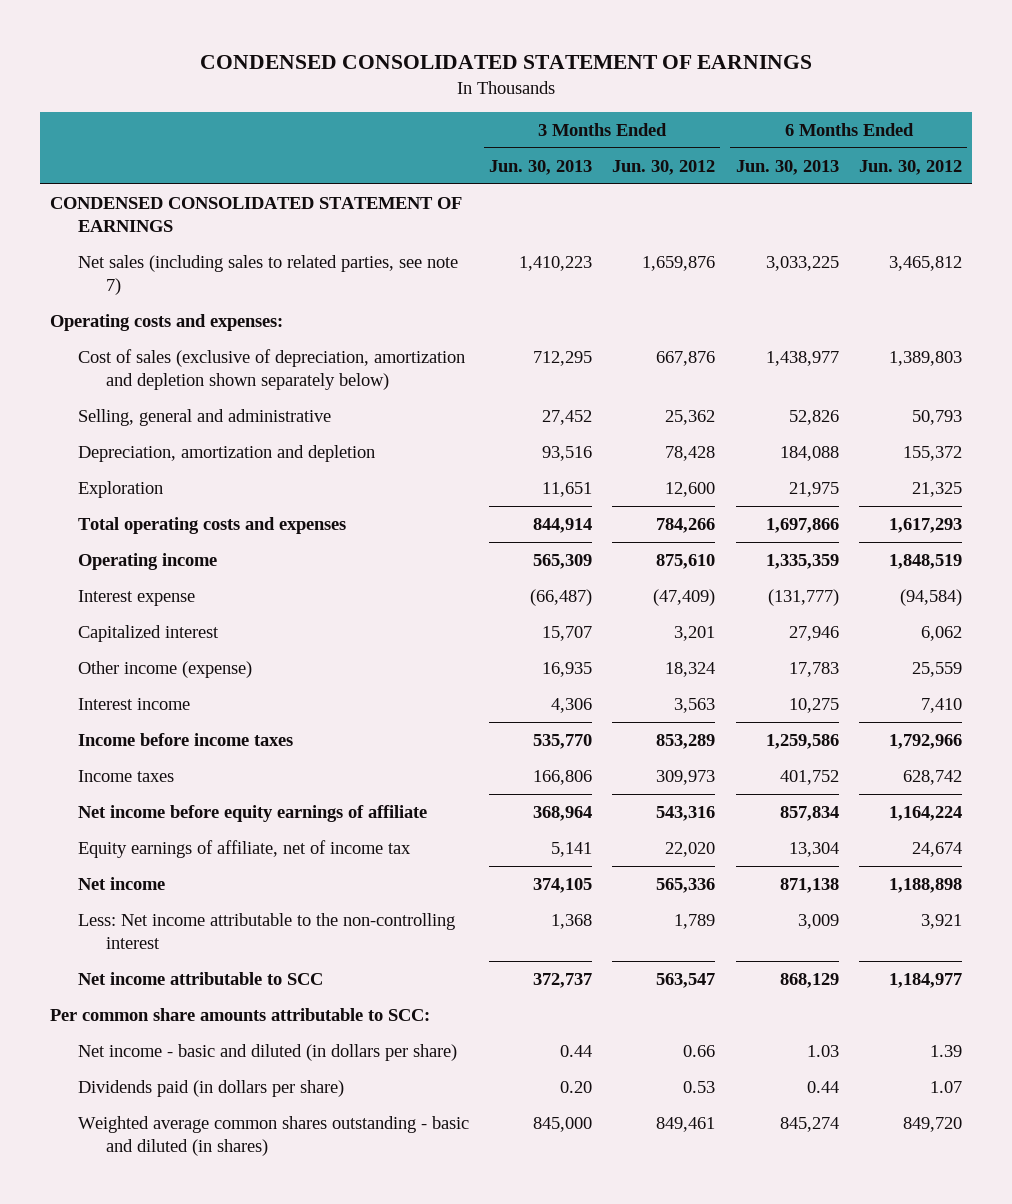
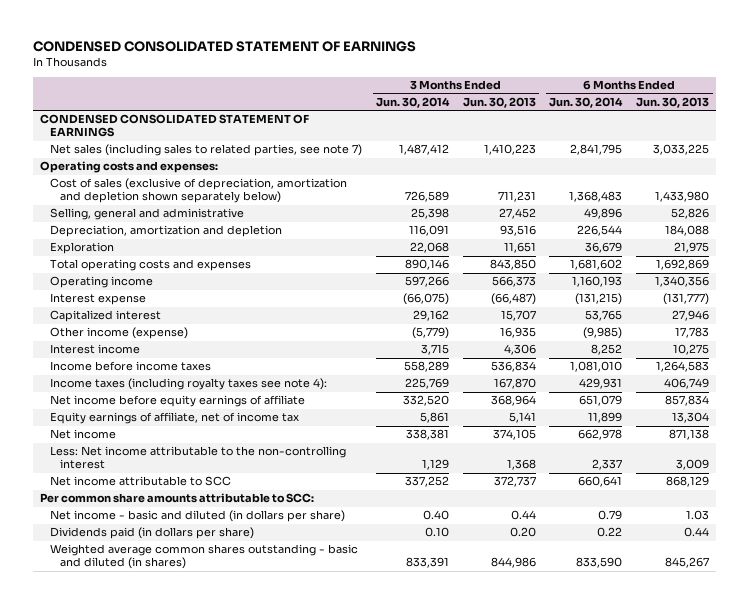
[612,159,716,175] Jun. 30, 2012 -> none
[858,159,962,175] Jun. 30, 2012 -> none
none -> [376,96,451,108] Jun. 30, 2014
none -> [549,96,624,108] Jun. 30, 2014
[533,350,593,366] 712,295 -> [497,191,536,203] 711,231
[765,350,839,366] 1,438,977 -> [655,191,710,203] 1,433,980
[533,517,593,533] 844,914 -> [489,259,536,271] 843,850
[765,517,839,533] 1,697,866 -> [656,259,710,271] 1,692,869
[533,553,593,569] 565,309 -> [491,276,536,288] 566,373
[765,553,839,569] 1,335,359 -> [655,276,710,288] 1,340,356
[533,733,593,749] 535,770 -> [490,361,536,373] 536,834
[765,733,839,749] 1,259,586 -> [656,361,710,373] 1,264,583
[77,769,174,782] Income taxes -> [50,378,328,391] Income taxes (including royalty taxes see note 4):
[533,769,593,785] 166,806 -> [493,378,536,390] 167,870
[779,769,839,785] 401,752 -> [664,378,710,390] 406,749
[533,1116,593,1132] 845,000 -> [490,557,536,569] 844,986
[779,1116,839,1132] 845,274 -> [665,557,710,569] 845,267

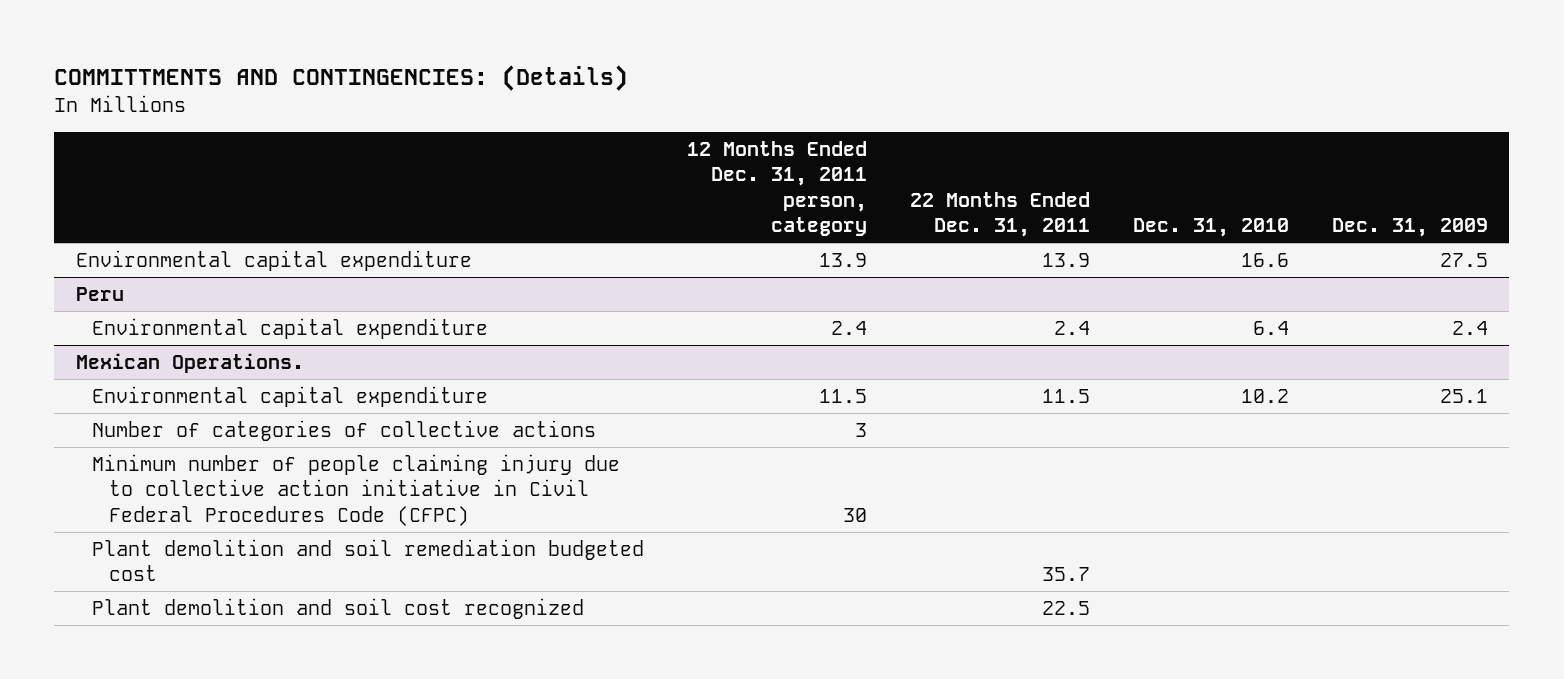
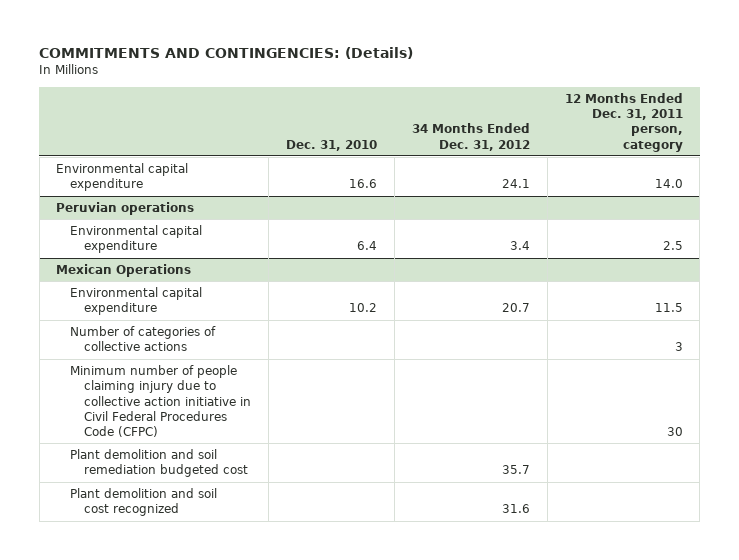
[54,65,629,92] COMMITTMENTS AND CONTINGENCIES: (Details) -> [39,46,414,59] COMMITMENTS AND CONTINGENCIES: (Details)
[910,191,1091,238] 22 Months Ended Dec. 31, 2011 -> none
[1331,218,1488,238] Dec. 31, 2009 -> none
none -> [411,123,530,151] 34 Months Ended Dec. 31, 2012
[75,286,124,301] Peru -> none
[819,252,868,267] 13.9 -> [654,179,683,189] 14.0
none -> [56,202,195,216] Peruvian operations
[831,320,868,335] 2.4 -> [662,241,683,251] 2.5
[75,352,304,373] Mexican Operations. -> [56,264,192,278] Mexican Operations

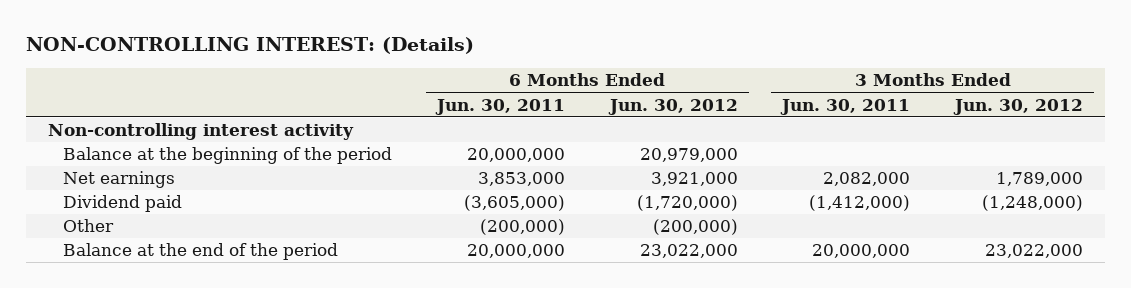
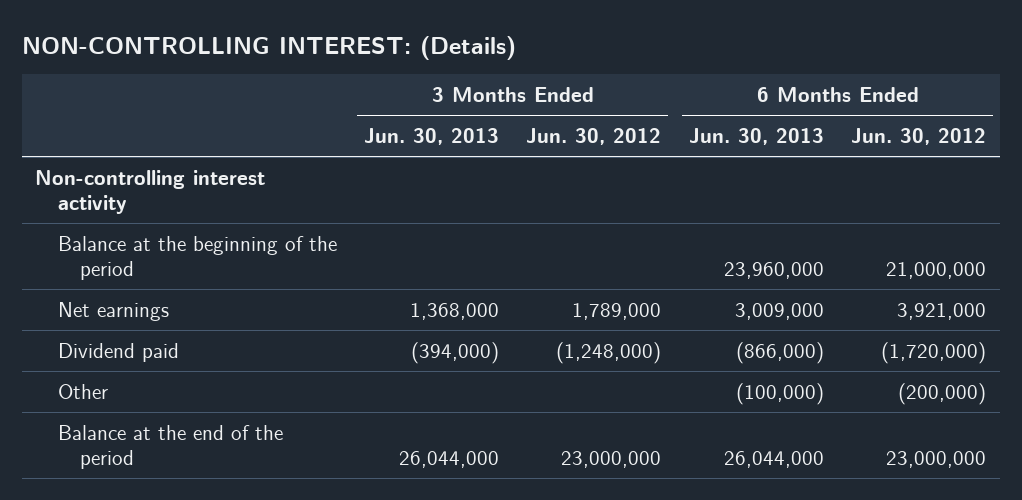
[434,98,565,115] Jun. 30, 2011 -> none
[780,98,911,115] Jun. 30, 2011 -> none
none -> [364,127,500,145] Jun. 30, 2013
none -> [688,127,824,145] Jun. 30, 2013
[639,148,738,163] 20,979,000 -> [886,261,987,279] 21,000,000
[639,244,738,259] 23,022,000 -> [886,450,987,468] 23,000,000
[984,244,1083,259] 23,022,000 -> [561,450,662,468] 23,000,000

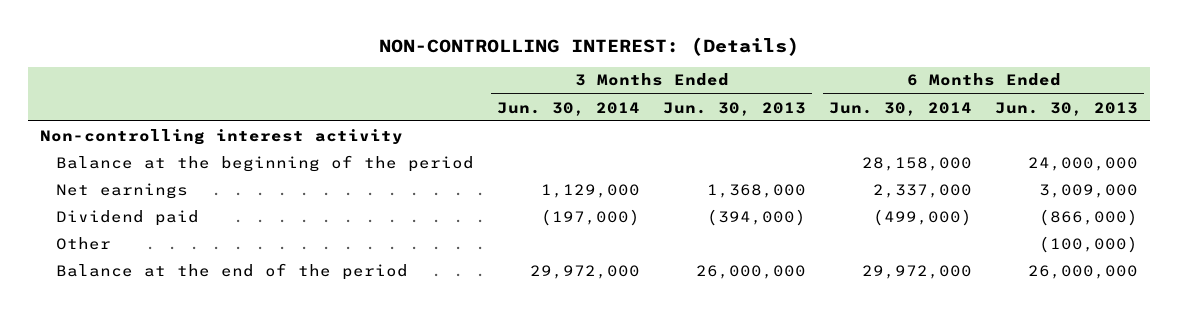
[526,127,662,145] Jun. 30, 2012 -> none
[851,127,987,145] Jun. 30, 2012 -> none
none -> [497,101,641,116] Jun. 30, 2014
none -> [829,101,973,116] Jun. 30, 2014
[723,261,824,279] 23,960,000 -> [1028,156,1139,171] 24,000,000
[399,450,500,468] 26,044,000 -> [696,264,807,279] 26,000,000
[723,450,824,468] 26,044,000 -> [1028,264,1139,279] 26,000,000

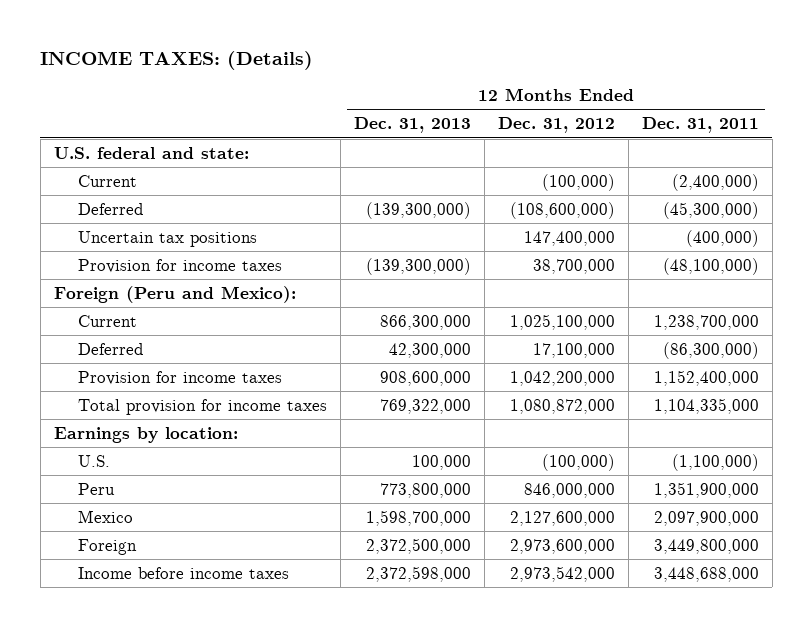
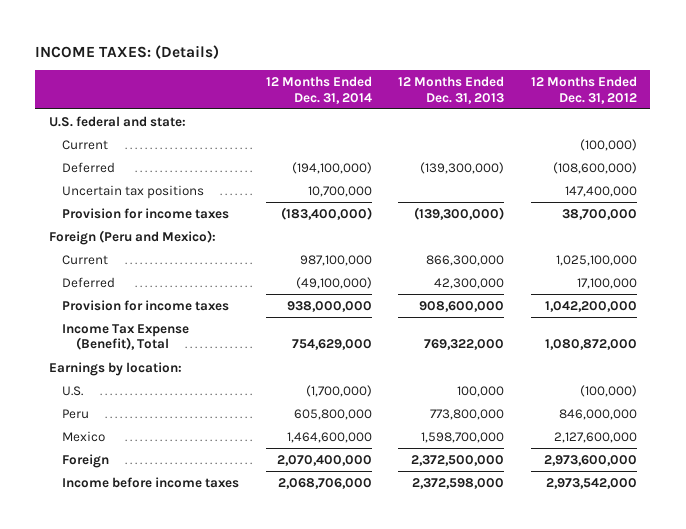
[641,117,759,134] Dec. 31, 2011 -> none
none -> [265,75,372,104] 12 Months Ended Dec. 31, 2014
[78,398,328,415] Total provision for income taxes -> [62,323,190,351] Income Tax Expense (Benefit), Total

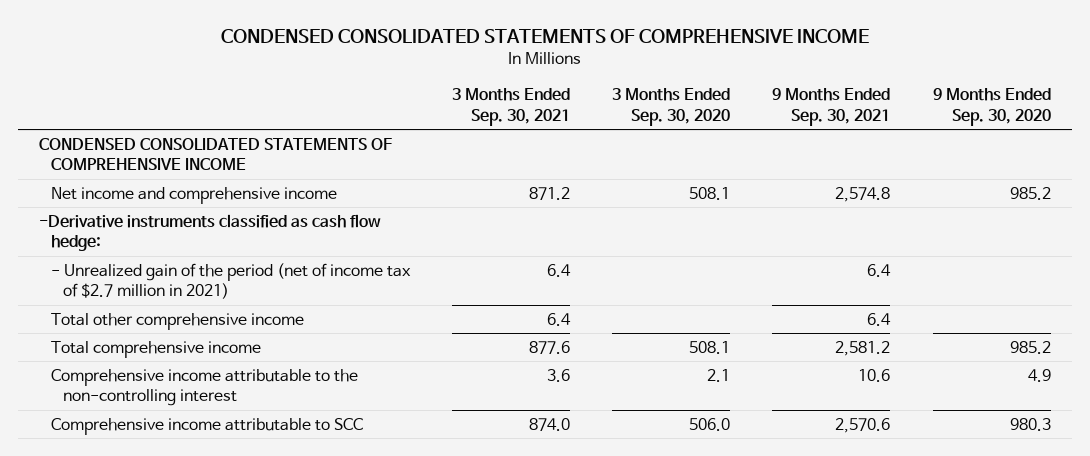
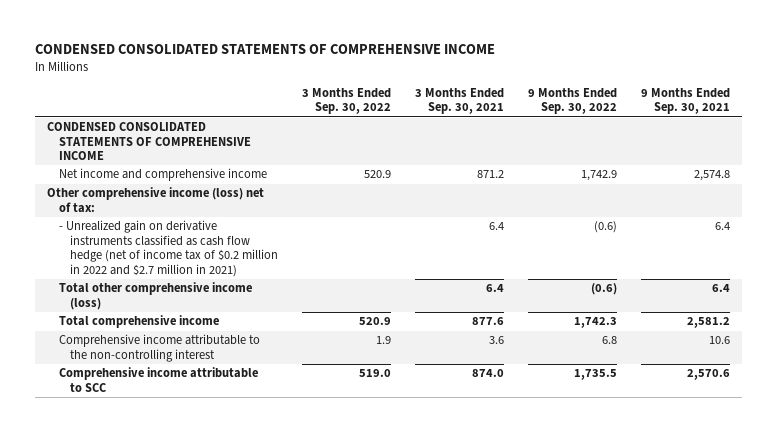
[612,88,731,126] 3 Months Ended Sep. 30, 2020 -> none
[932,88,1051,126] 9 Months Ended Sep. 30, 2020 -> none
none -> [302,87,392,115] 3 Months Ended Sep. 30, 2022
none -> [528,87,618,115] 9 Months Ended Sep. 30, 2022
[39,213,382,252] -Derivative instruments classified as cash flow hedge: -> none
none -> [47,187,265,213] Other comprehensive income (loss) net of tax:
[50,262,411,300] - Unrealized gain of the period (net of income tax of $2.7 million in 2021) -> [58,220,279,277] - Unrealized gain on derivative instruments classified as cash flow hedge (net of income tax of $0.2 million in 2022 and $2.7 million in 2021)
[50,312,304,330] Total other comprehensive income -> [58,282,252,310] Total other comprehensive income (loss)

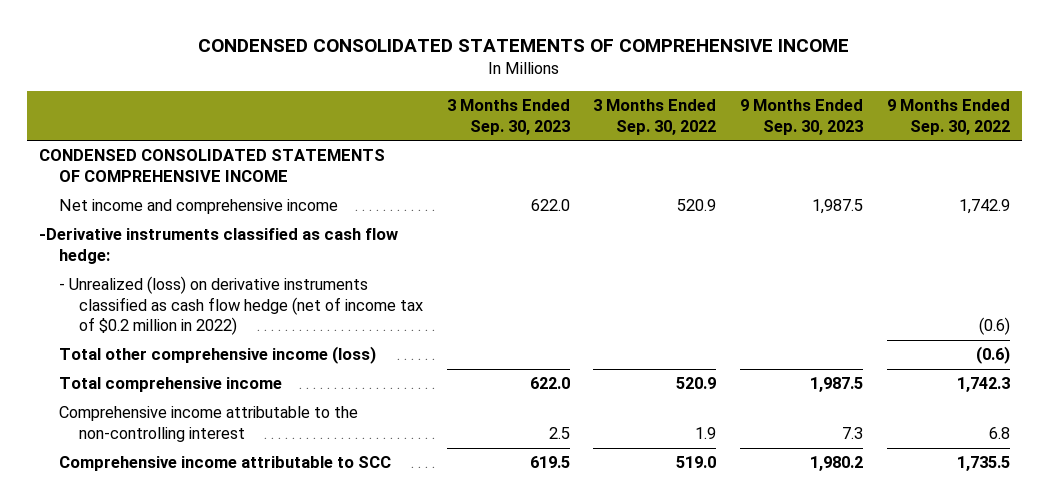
[415,87,505,115] 3 Months Ended Sep. 30, 2021 -> none
[641,87,731,115] 9 Months Ended Sep. 30, 2021 -> none
none -> [446,99,570,135] 3 Months Ended Sep. 30, 2023
none -> [740,99,864,135] 9 Months Ended Sep. 30, 2023
[47,187,265,213] Other comprehensive income (loss) net of tax: -> none
none -> [38,228,398,264] -Derivative instruments classified as cash flow hedge:
[58,220,279,277] - Unrealized gain on derivative instruments classified as cash flow hedge (net of income tax of $0.2 million in 2022 and $2.7 million in 2021) -> [58,276,424,336] - Unrealized (loss) on derivative instruments classified as cash flow hedge (net of income tax of $0.2 million in 2022)

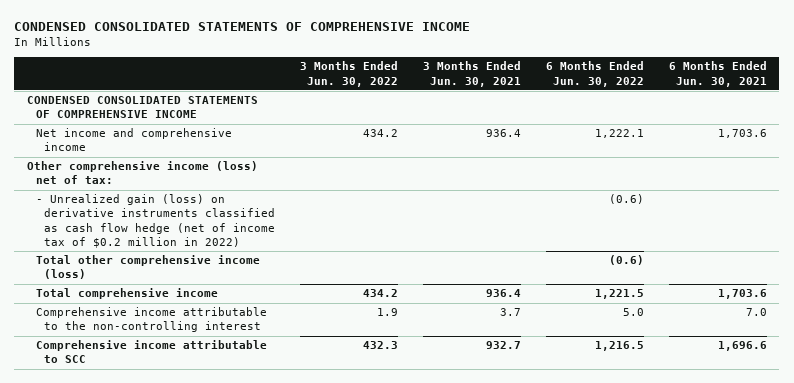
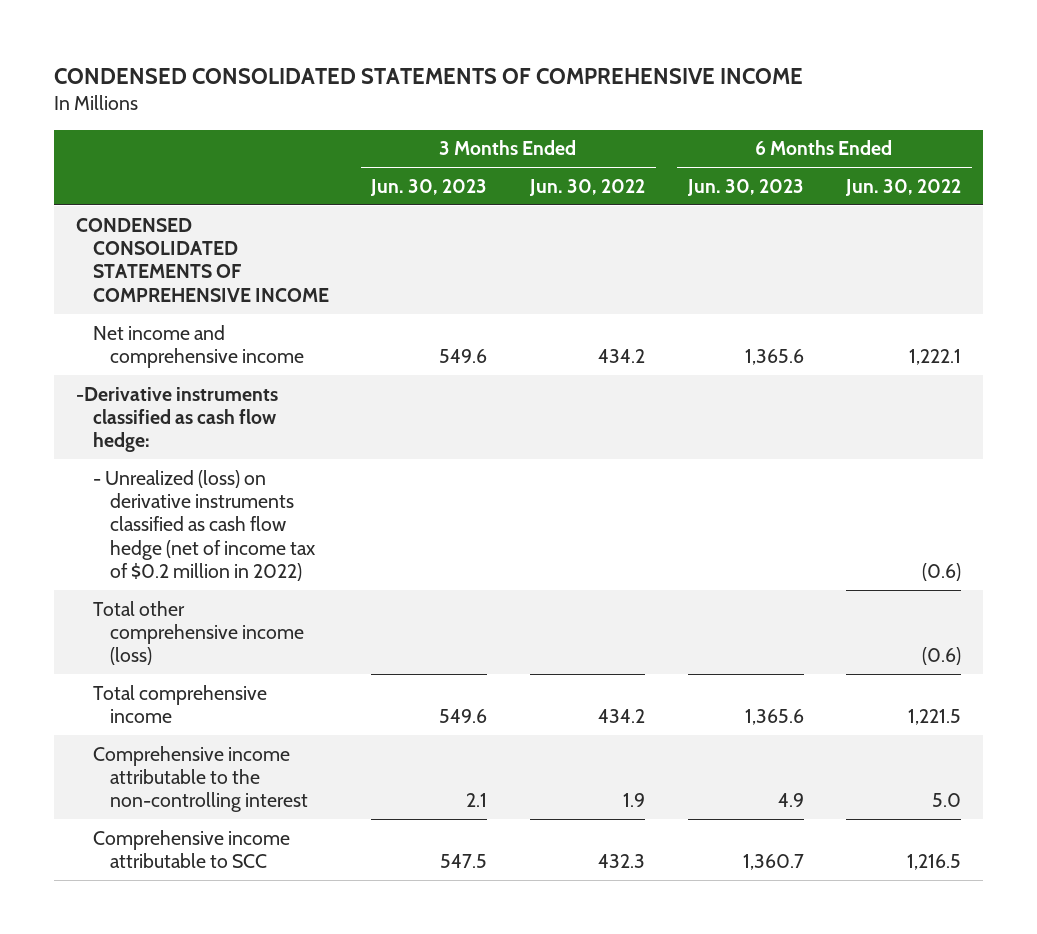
[423,61,522,87] 3 Months Ended Jun. 30, 2021 -> none
[668,61,767,87] 6 Months Ended Jun. 30, 2021 -> none
none -> [370,178,488,196] Jun. 30, 2023
none -> [686,178,804,196] Jun. 30, 2023
[26,161,258,185] Other comprehensive income (loss) net of tax: -> none
none -> [75,386,278,453] -Derivative instruments classified as cash flow hedge:
[35,194,276,248] - Unrealized gain (loss) on derivative instruments classified as cash flow hedge (net of income tax of $0.2 million in 2022) -> [92,469,316,582] - Unrealized (loss) on derivative instruments classified as cash flow hedge (net of income tax of $0.2 million in 2022)

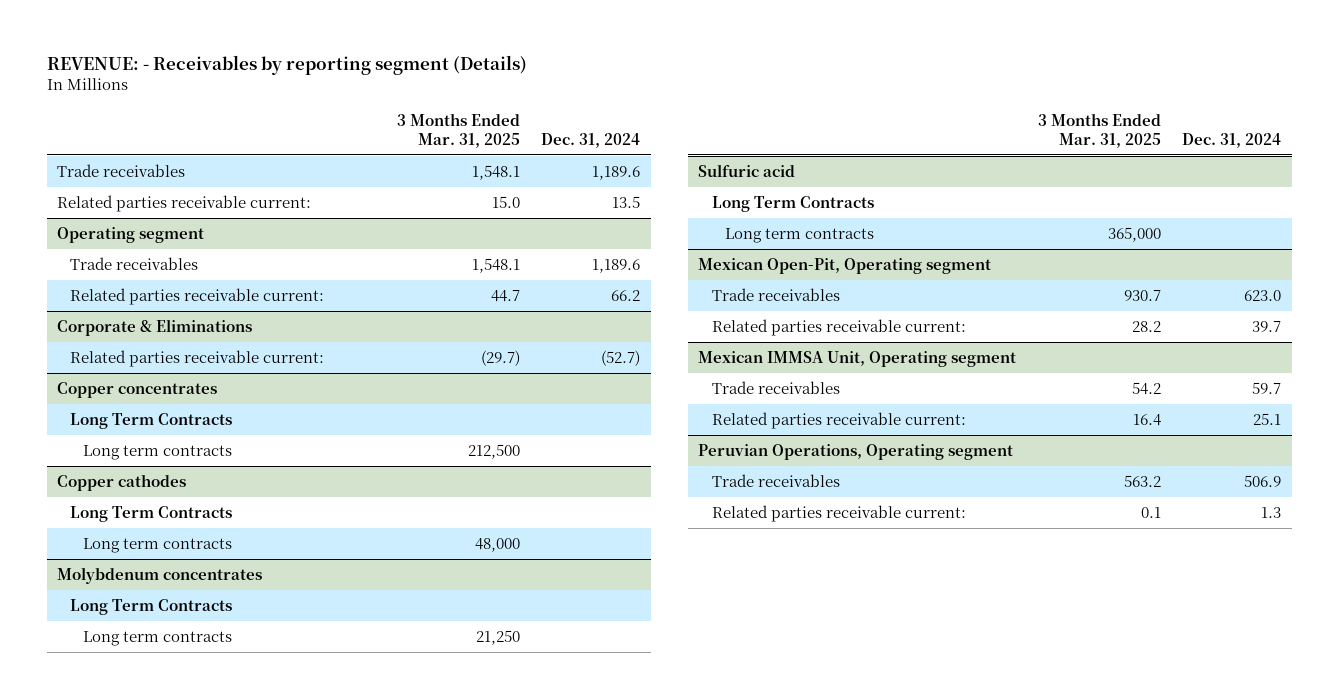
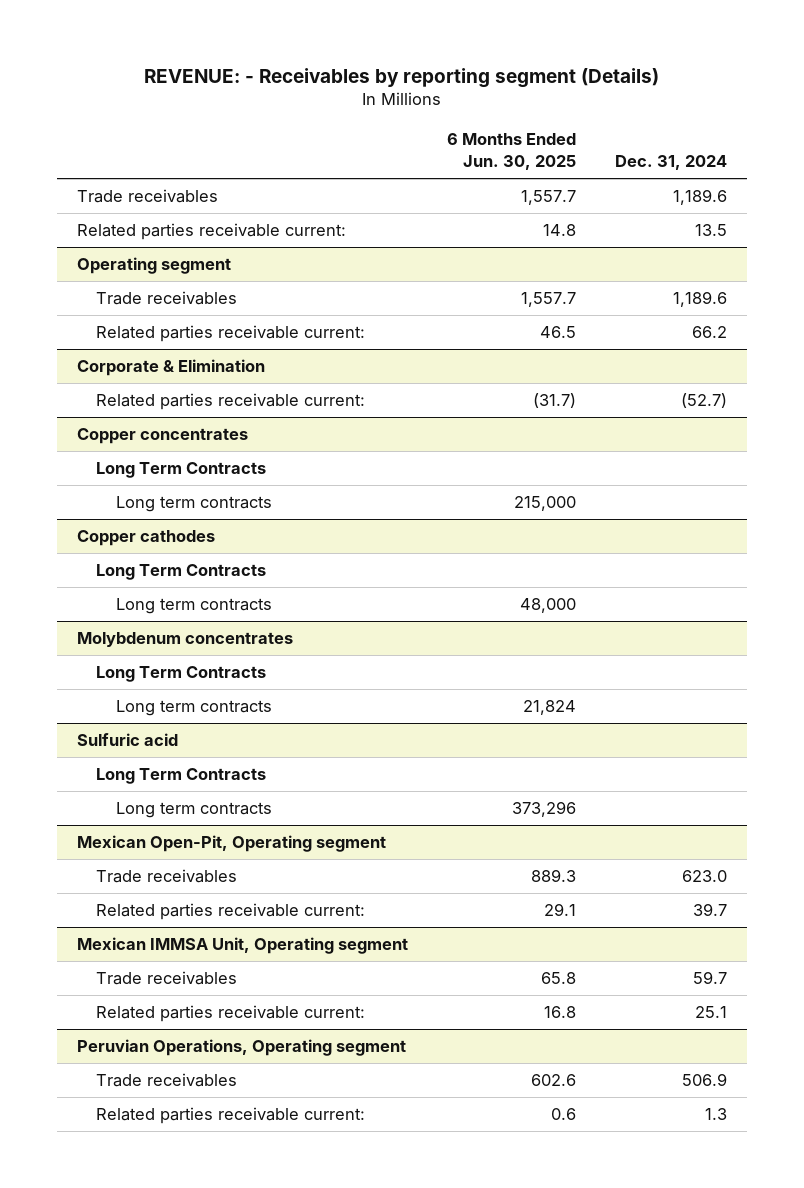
[396,112,520,148] 3 Months Ended Mar. 31, 2025 -> none
none -> [446,133,576,171] 6 Months Ended Jun. 30, 2025
[57,318,253,336] Corporate & Eliminations -> [76,359,265,377] Corporate & Elimination

